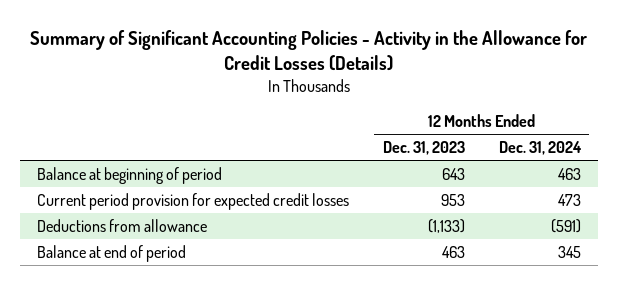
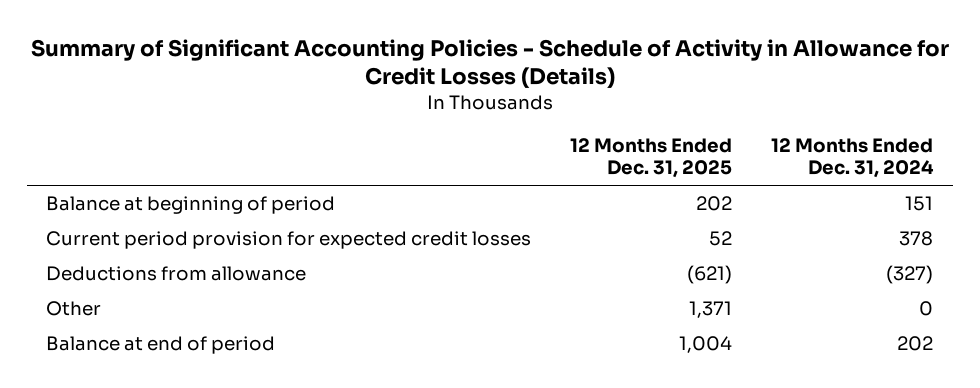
[29,29,587,71] Summary of Significant Accounting Policies - Activity in the Allowance for Credit Losses (Details) -> [30,38,949,89] Summary of Significant Accounting Policies - Schedule of Activity in Allowance for Credit Losses (Details)
[382,141,465,156] Dec. 31, 2023 -> none
none -> [570,138,733,179] 12 Months Ended Dec. 31, 2025
[557,168,581,181] 463 -> [905,196,934,212] 151
[557,194,581,207] 473 -> [899,231,934,247] 378
[550,219,581,234] (591) -> [886,265,934,285] (327)
none -> [46,301,102,317] Other
[557,246,581,259] 345 -> [897,336,934,352] 202

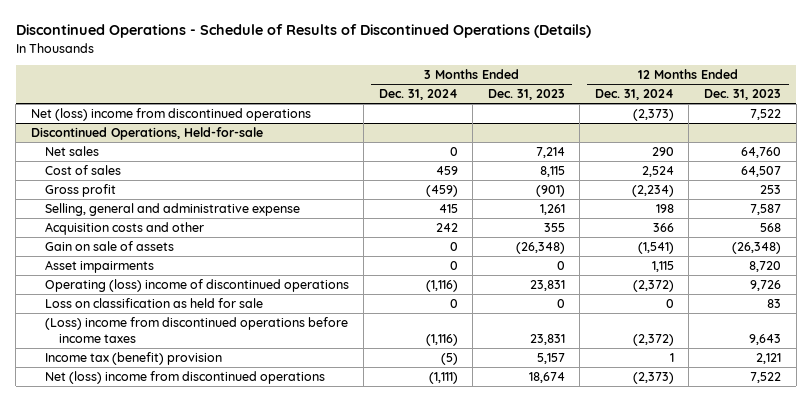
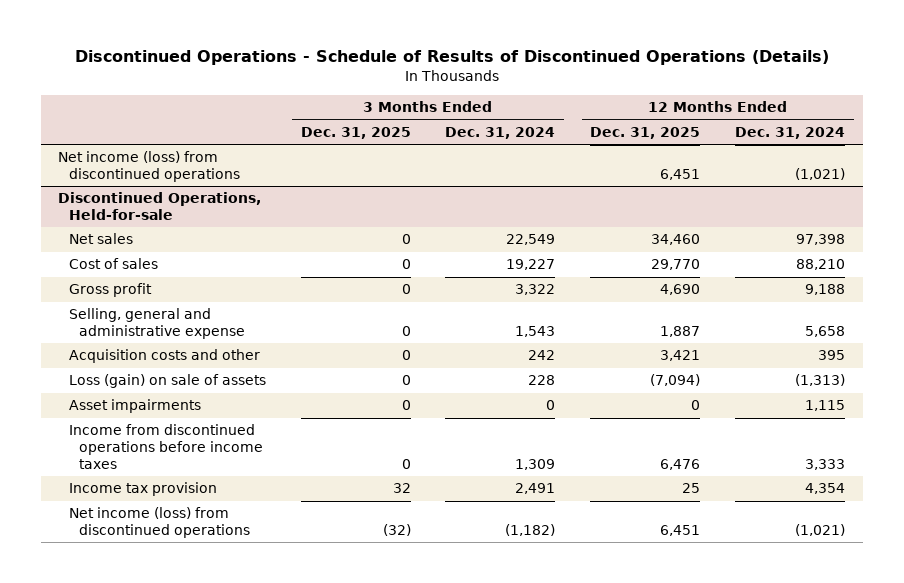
[487,89,565,101] Dec. 31, 2023 -> none
[704,89,782,101] Dec. 31, 2023 -> none
none -> [300,126,411,139] Dec. 31, 2025
none -> [590,126,701,139] Dec. 31, 2025
[30,108,311,122] Net (loss) income from discontinued operations -> [58,151,240,183] Net income (loss) from discontinued operations
[632,109,674,122] (2,373) -> [795,168,846,181] (1,021)
[449,147,458,157] 0 -> [506,234,556,246] 22,549
[651,147,674,157] 290 -> [796,234,846,246] 97,398
[435,166,458,176] 459 -> [506,259,556,271] 19,227
[641,166,674,178] 2,524 -> [796,259,846,271] 88,210
[425,185,458,198] (459) -> [515,284,556,296] 3,322
[631,185,674,198] (2,234) -> [805,284,846,296] 9,188
[438,204,458,214] 415 -> [515,326,556,338] 1,543
[655,204,674,214] 198 -> [805,326,846,338] 5,658
[652,223,674,233] 366 -> [818,350,846,361] 395
[44,241,174,252] Gain on sale of assets -> [68,374,266,389] Loss (gain) on sale of assets
[449,242,458,252] 0 -> [528,375,556,386] 228
[637,242,674,255] (1,541) -> [795,374,846,387] (1,313)
[44,279,349,293] Operating (loss) income of discontinued operations -> none
[44,298,263,309] Loss on classification as held for sale -> none
[44,317,348,343] (Loss) income from discontinued operations before income taxes -> [68,424,263,469] Income from discontinued operations before income taxes
[425,333,458,346] (1,116) -> [515,458,556,470] 1,309
[632,333,674,346] (2,372) -> [805,458,846,470] 3,333
[44,352,222,366] Income tax (benefit) provision -> [68,482,217,497] Income tax provision
[440,353,458,366] (5) -> [515,483,556,495] 2,491
[669,353,674,363] 1 -> [805,483,846,495] 4,354
[44,371,325,385] Net (loss) income from discontinued operations -> [68,507,250,539] Net income (loss) from discontinued operations
[428,372,458,385] (1,111) -> [505,524,556,537] (1,182)
[632,372,674,385] (2,373) -> [795,524,846,537] (1,021)

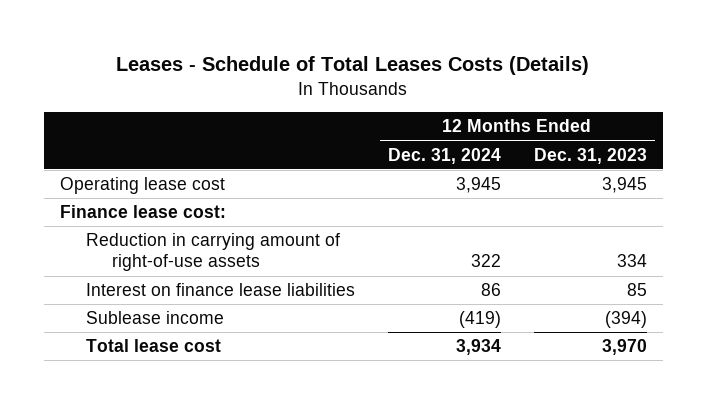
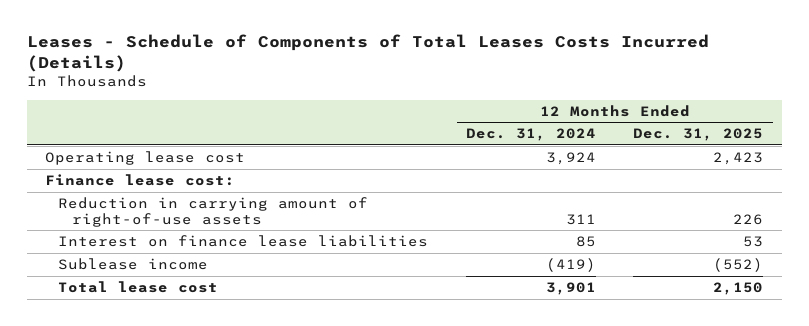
[116,55,590,75] Leases - Schedule of Total Leases Costs (Details) -> [26,34,709,73] Leases - Schedule of Components of Total Leases Costs Incurred (Details)
[533,147,647,164] Dec. 31, 2023 -> none
none -> [633,128,764,142] Dec. 31, 2025
[455,177,501,194] 3,945 -> [545,151,596,165] 3,924
[470,254,501,268] 322 -> [565,213,596,225] 311
[480,283,501,297] 86 -> [575,235,596,247] 85
[455,339,501,356] 3,934 -> [545,281,596,295] 3,901

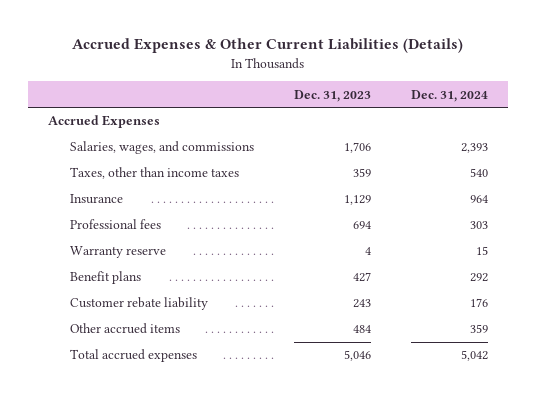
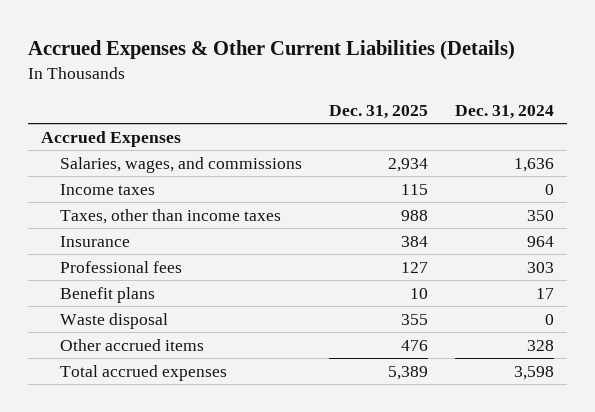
[293,89,371,102] Dec. 31, 2023 -> none
none -> [328,104,428,119] Dec. 31, 2025
[461,143,489,154] 2,393 -> [513,157,554,172] 1,636
none -> [60,183,156,195] Income taxes
[470,168,489,178] 540 -> [526,209,554,221] 350
[69,246,166,259] Warranty reserve -> none
[69,297,208,311] Customer rebate liability -> none
[470,273,489,283] 292 -> [535,287,554,299] 17
none -> [60,312,169,329] Waste disposal
[470,324,489,334] 359 -> [526,339,554,351] 328
[461,350,489,362] 5,042 -> [513,365,554,380] 3,598

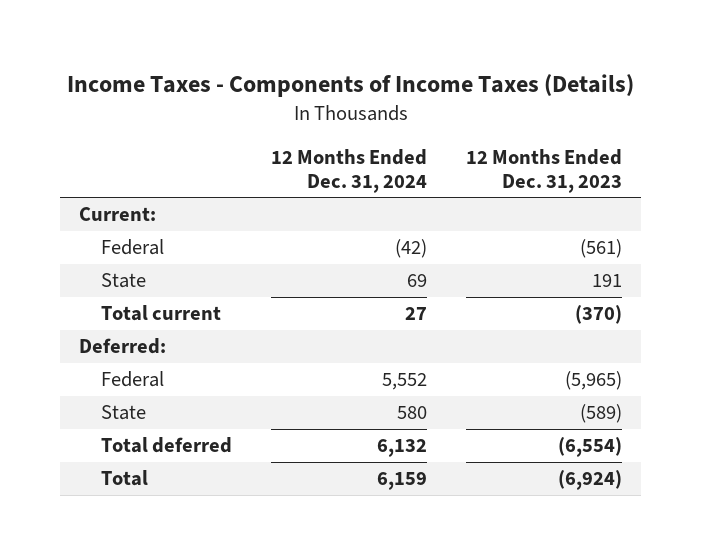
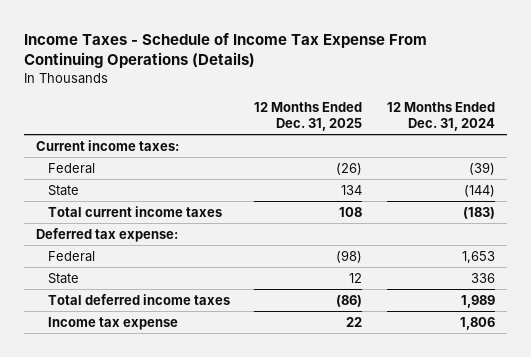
[66,74,634,98] Income Taxes - Components of Income Taxes (Details) -> [24,32,428,69] Income Taxes - Schedule of Income Tax Expense From Continuing Operations (Details)
[465,148,622,193] 12 Months Ended Dec. 31, 2023 -> none
none -> [254,101,363,132] 12 Months Ended Dec. 31, 2025
[100,470,148,487] Total -> none
[79,207,157,222] Current: -> [36,139,180,151] Current income taxes:
[394,239,427,259] (42) -> [468,161,495,175] (39)
[406,274,427,288] 69 -> [463,184,495,197] (144)
[100,305,221,322] Total current -> [47,205,222,217] Total current income taxes
[404,307,427,321] 27 -> [462,206,495,219] (183)
[79,338,167,355] Deferred: -> [36,227,179,242] Deferred tax expense:
[381,373,427,391] 5,552 -> [461,250,495,263] 1,653
[396,406,427,420] 580 -> [470,272,495,283] 336
[100,437,232,454] Total deferred -> [47,293,230,305] Total deferred income taxes
[376,439,427,458] 6,132 -> [460,294,495,308] 1,989
none -> [47,316,178,330] Income tax expense

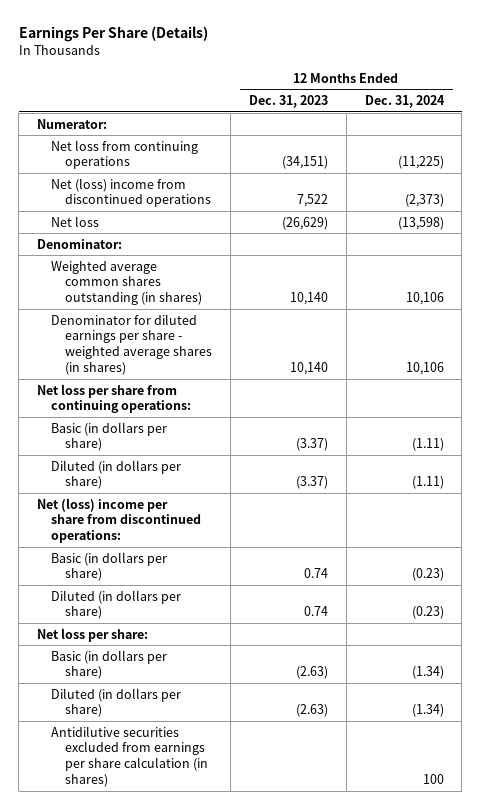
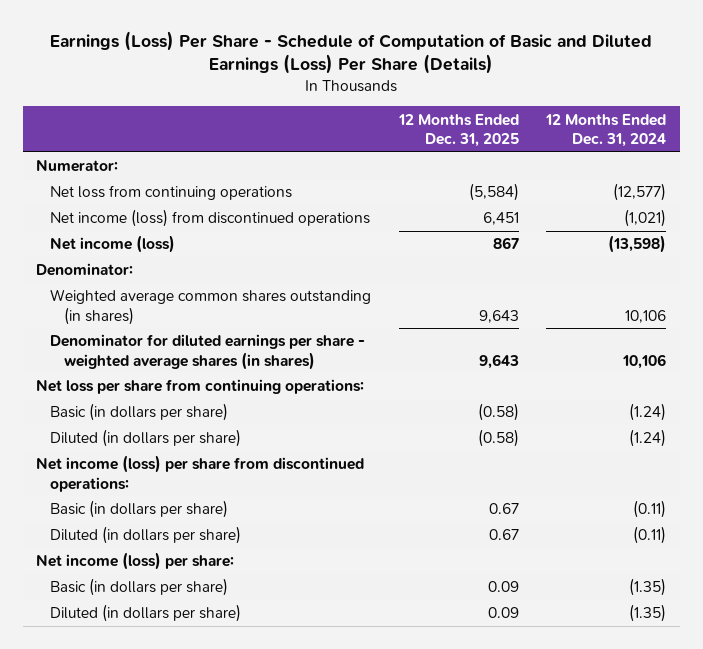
[18,25,208,42] Earnings Per Share (Details) -> [50,30,653,75] Earnings (Loss) Per Share - Schedule of Computation of Basic and Diluted Earnings (Loss) Per Share (Details)
[248,95,328,109] Dec. 31, 2023 -> none
none -> [397,113,519,147] 12 Months Ended Dec. 31, 2025
[397,156,444,170] (11,225) -> [613,183,667,202] (12,577)
[51,177,212,208] Net (loss) income from discontinued operations -> [50,209,371,228] Net income (loss) from discontinued operations
[404,194,444,208] (2,373) -> [624,209,667,228] (1,021)
[51,215,100,227] Net loss -> [50,235,176,254] Net income (loss)
[51,725,209,787] Antidilutive securities excluded from earnings per share calculation (in shares) -> none
[411,438,444,452] (1.11) -> [629,403,667,422] (1.24)
[411,476,444,490] (1.11) -> [629,429,667,448] (1.24)
[37,497,202,544] Net (loss) income per share from discontinued operations: -> [36,455,365,492] Net income (loss) per share from discontinued operations:
[411,568,444,582] (0.23) -> [633,500,667,519] (0.11)
[411,606,444,620] (0.23) -> [633,526,667,545] (0.11)
[37,627,149,642] Net loss per share: -> [36,552,235,571] Net income (loss) per share:
[411,666,444,680] (1.34) -> [629,578,667,597] (1.35)
[411,704,444,718] (1.34) -> [629,604,667,623] (1.35)

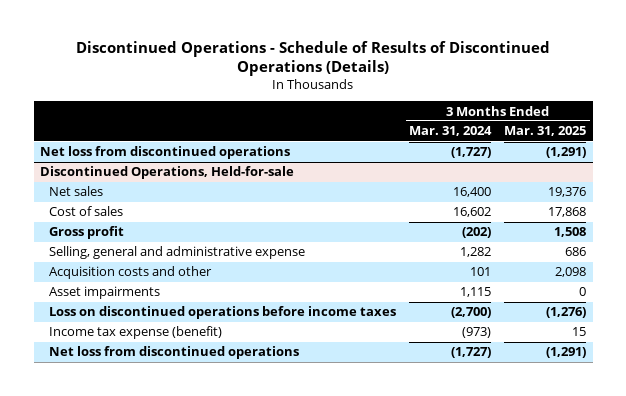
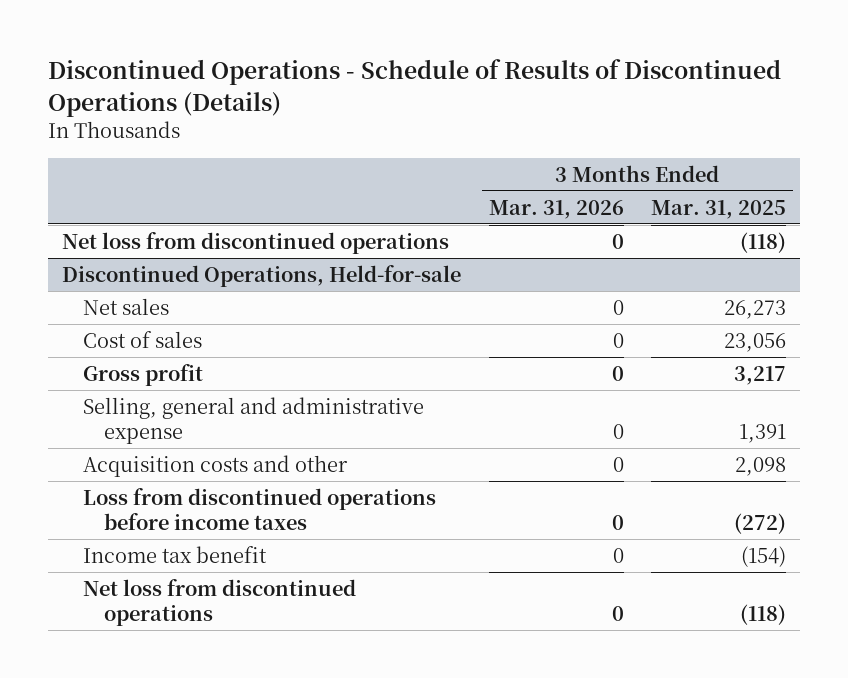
[409,126,493,137] Mar. 31, 2024 -> none
none -> [488,199,624,219] Mar. 31, 2026
[546,147,587,159] (1,291) -> [740,231,787,253] (118)
[548,187,587,198] 19,376 -> [724,299,787,319] 26,273
[548,207,587,218] 17,868 -> [724,332,787,352] 23,056
[554,227,587,238] 1,508 -> [734,365,787,385] 3,217
[565,247,587,257] 686 -> [739,423,787,443] 1,391
[49,286,161,300] Asset impairments -> none
[49,306,397,320] Loss on discontinued operations before income taxes -> [82,487,436,530] Loss from discontinued operations before income taxes
[546,307,587,319] (1,276) -> [734,512,787,534] (272)
[49,326,223,340] Income tax expense (benefit) -> [82,545,267,563] Income tax benefit
[572,327,587,337] 15 -> [741,545,787,567] (154)
[546,347,587,359] (1,291) -> [740,603,787,625] (118)

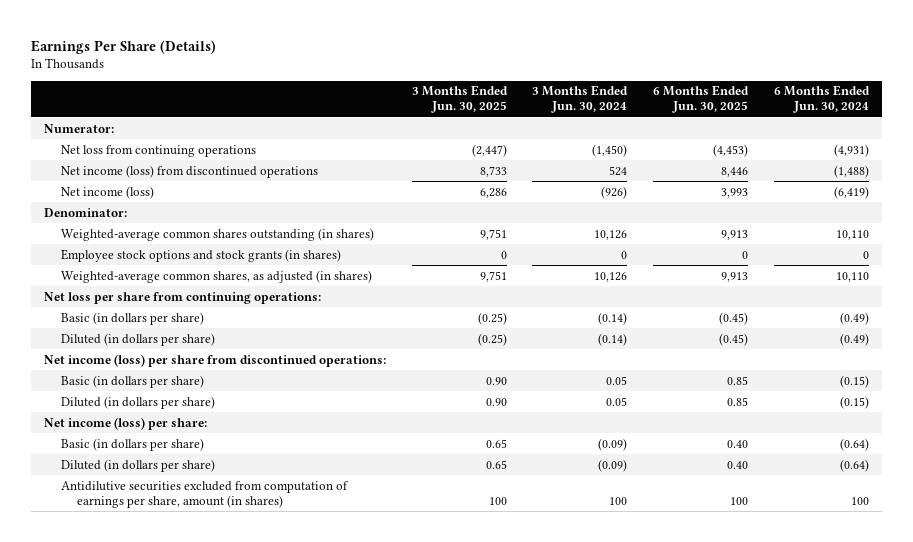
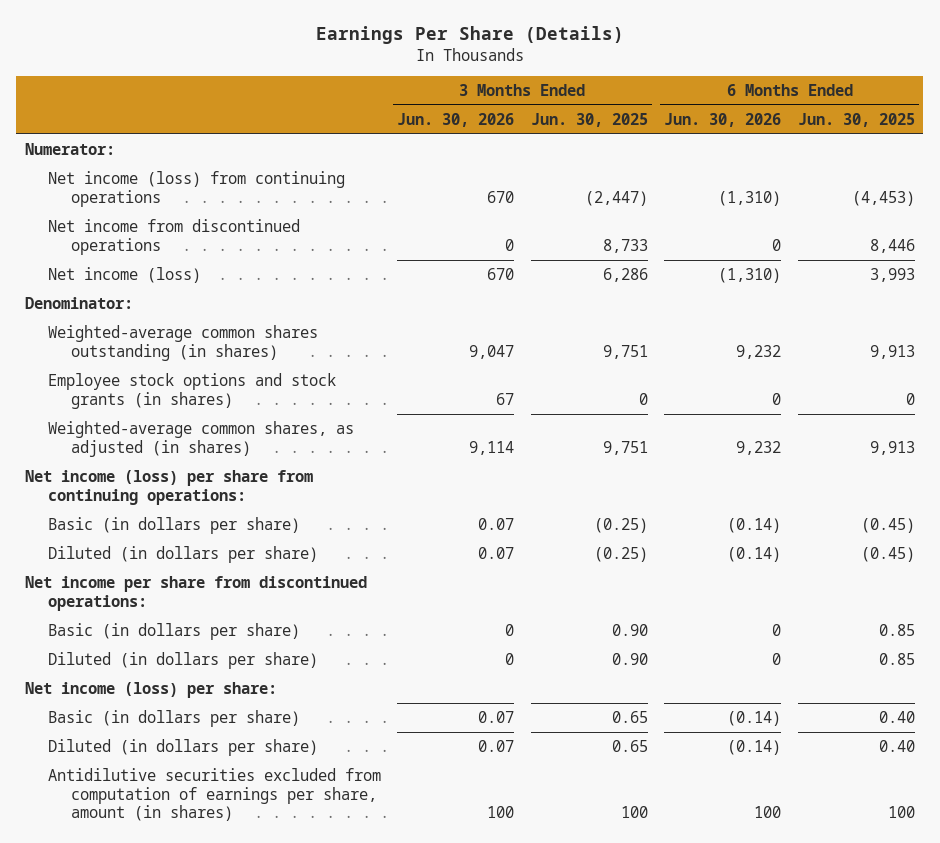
[532,85,629,114] 3 Months Ended Jun. 30, 2024 -> none
[774,85,871,114] 6 Months Ended Jun. 30, 2024 -> none
none -> [397,112,515,127] Jun. 30, 2026
none -> [664,112,782,127] Jun. 30, 2026
[60,144,256,157] Net loss from continuing operations -> [47,170,345,207] Net income (loss) from continuing operations
[60,164,318,178] Net income (loss) from discontinued operations -> [47,218,300,255] Net income from discontinued operations
[43,291,321,304] Net loss per share from continuing operations: -> [24,469,313,505] Net income (loss) per share from continuing operations:
[43,353,386,367] Net income (loss) per share from discontinued operations: -> [24,575,367,611] Net income per share from discontinued operations:

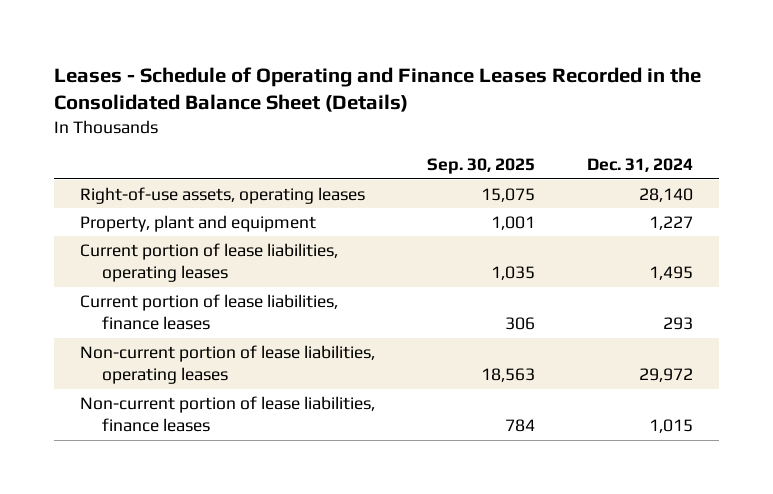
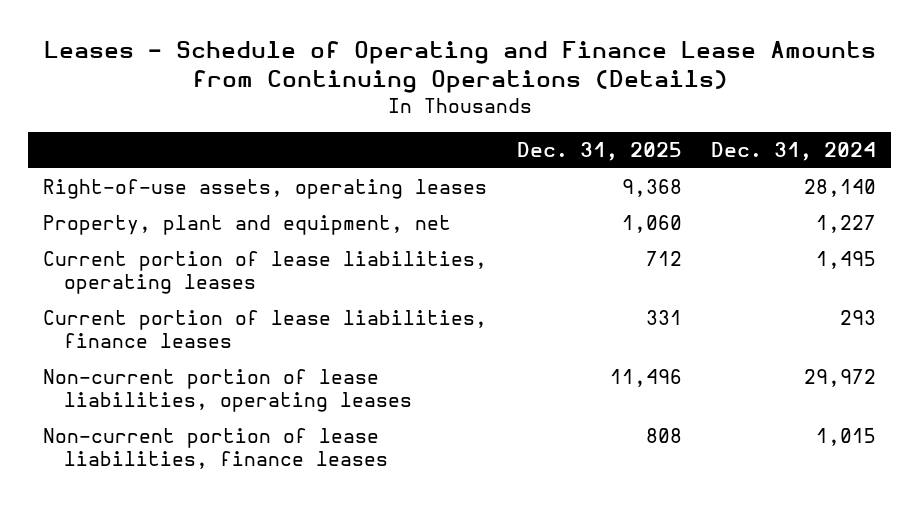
[54,66,702,113] Leases - Schedule of Operating and Finance Leases Recorded in the Consolidated Balance Sheet (Details) -> [43,40,876,94] Leases - Schedule of Operating and Finance Lease Amounts from Continuing Operations (Details)
[427,158,536,175] Sep. 30, 2025 -> none
none -> [516,142,682,162] Dec. 31, 2025
[80,214,317,232] Property, plant and equipment -> [43,215,452,236] Property, plant and equipment, net

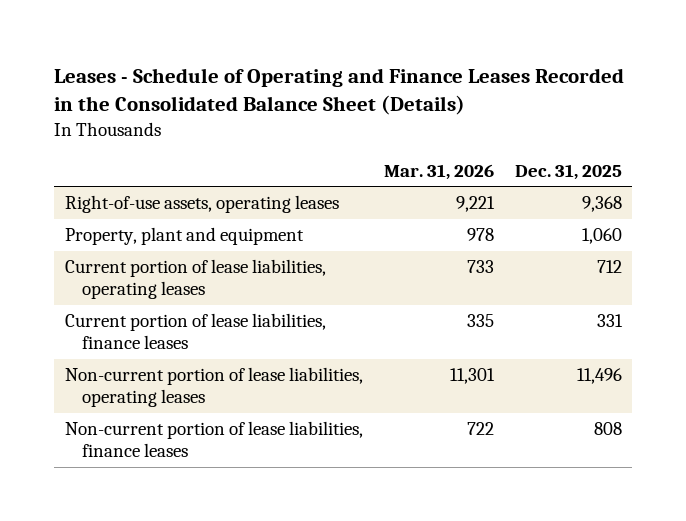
[43,40,876,94] Leases - Schedule of Operating and Finance Lease Amounts from Continuing Operations (Details) -> [54,67,625,116] Leases - Schedule of Operating and Finance Leases Recorded in the Consolidated Balance Sheet (Details)
[711,142,877,162] Dec. 31, 2024 -> none
none -> [383,163,494,180] Mar. 31, 2026
[43,215,452,236] Property, plant and equipment, net -> [64,227,304,246] Property, plant and equipment

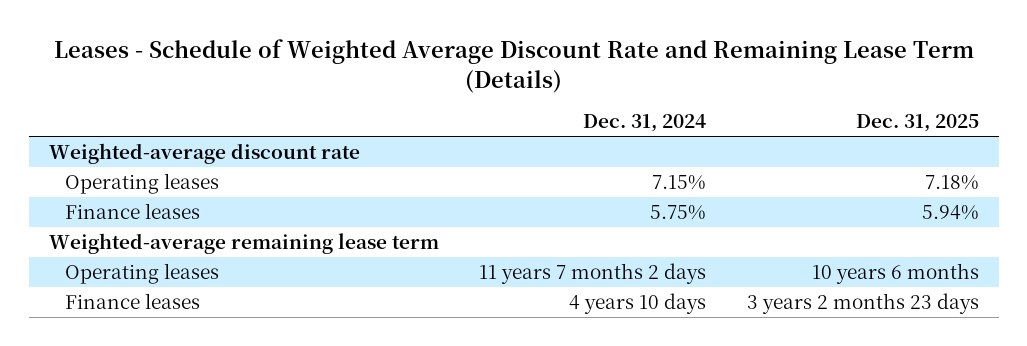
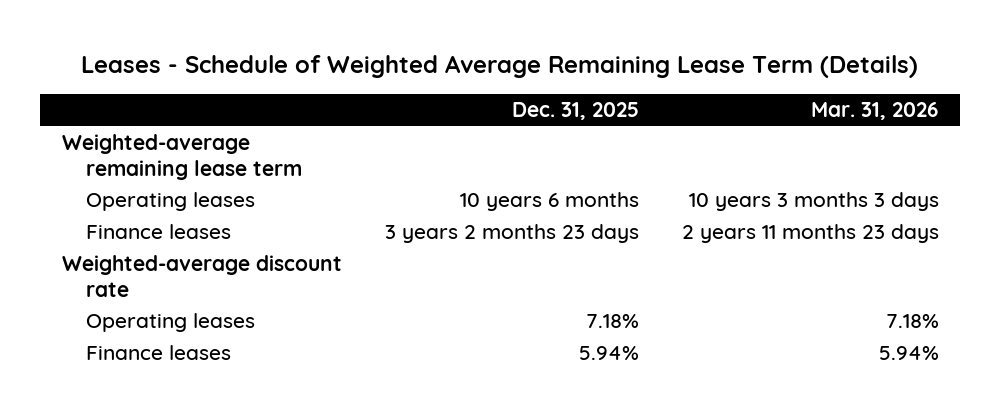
[53,39,974,93] Leases - Schedule of Weighted Average Discount Rate and Remaining Lease Term (Details) -> [81,54,919,78] Leases - Schedule of Weighted Average Remaining Lease Term (Details)
[583,114,707,133] Dec. 31, 2024 -> none
none -> [810,102,939,121] Mar. 31, 2026
[48,142,360,164] Weighted-average discount rate -> [61,255,342,297] Weighted-average discount rate
[64,172,219,194] Operating leases -> [85,313,255,333] Operating leases
[64,202,200,219] Finance leases -> [85,345,231,361] Finance leases

